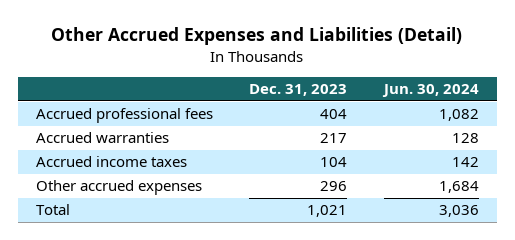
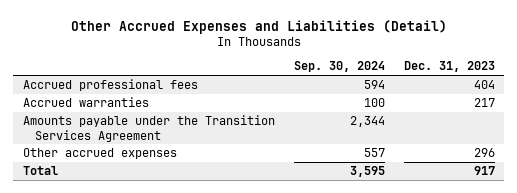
[382,84,480,98] Jun. 30, 2024 -> none
none -> [293,61,385,73] Sep. 30, 2024
[35,156,187,168] Accrued income taxes -> none
none -> [22,115,275,142] Amounts payable under the Transition Services Agreement
[307,205,348,218] 1,021 -> [473,166,495,176] 917

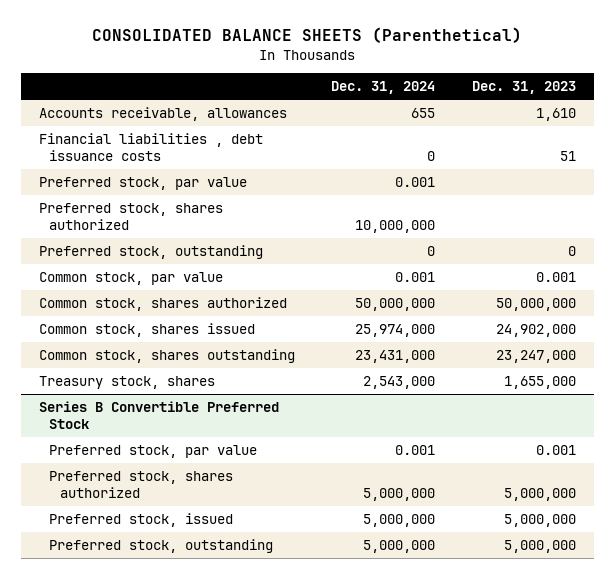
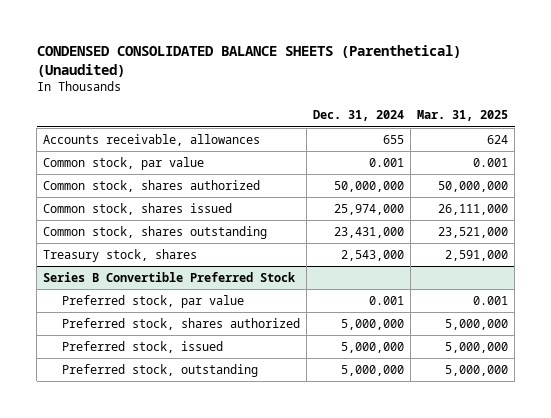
[92,27,523,44] CONSOLIDATED BALANCE SHEETS (Parenthetical) -> [36,44,461,77] CONDENSED CONSOLIDATED BALANCE SHEETS (Parenthetical) (Unaudited)
[471,80,576,94] Dec. 31, 2023 -> none
none -> [417,110,509,122] Mar. 31, 2025
[38,132,263,161] Financial liabilities , debt issuance costs -> none
[38,176,247,190] Preferred stock, par value -> none
[38,202,223,230] Preferred stock, shares authorized -> none
[38,244,263,259] Preferred stock, outstanding -> none

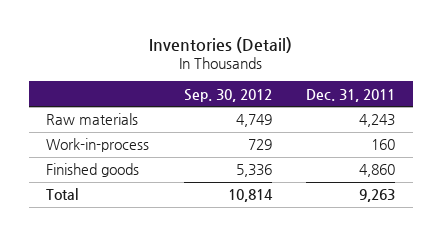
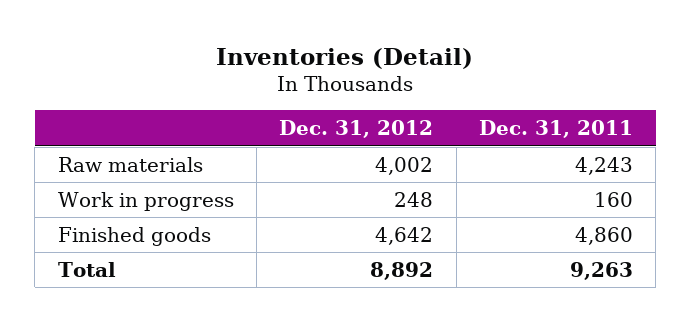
[183,88,272,102] Sep. 30, 2012 -> none
none -> [279,120,434,139] Dec. 31, 2012
[46,138,150,153] Work-in-process -> [57,191,234,211] Work in progress

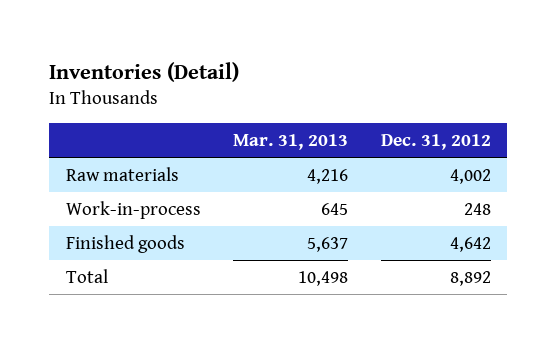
[479,120,634,139] Dec. 31, 2011 -> none
none -> [233,133,349,150] Mar. 31, 2013
[57,191,234,211] Work in progress -> [65,201,201,220] Work-in-process

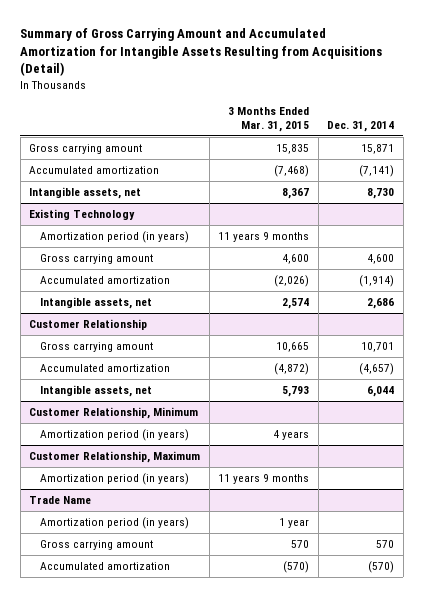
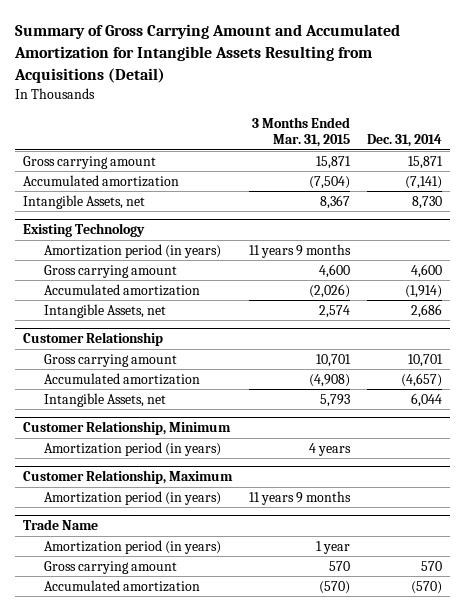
[276,143,310,154] 15,835 -> [315,155,351,169] 15,871
[274,164,310,177] (7,468) -> [308,175,350,189] (7,504)
[29,186,142,199] Intangible assets, net -> [23,194,146,209] Intangible Assets, net
[40,296,153,309] Intangible assets, net -> [43,303,166,318] Intangible Assets, net
[276,341,310,352] 10,665 -> [315,353,351,367] 10,701
[274,362,310,375] (4,872) -> [308,373,350,387] (4,908)
[40,384,153,397] Intangible assets, net -> [43,392,166,407] Intangible Assets, net

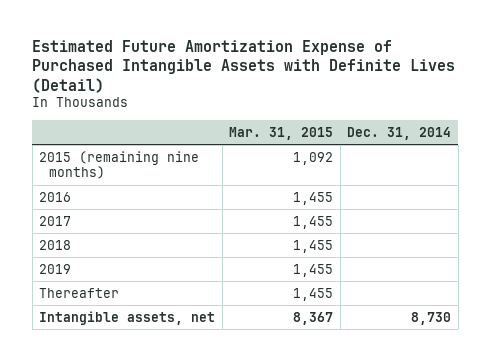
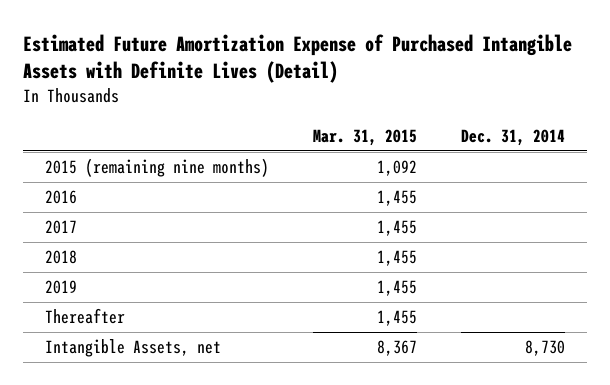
[39,310,216,325] Intangible assets, net -> [45,339,222,358] Intangible Assets, net

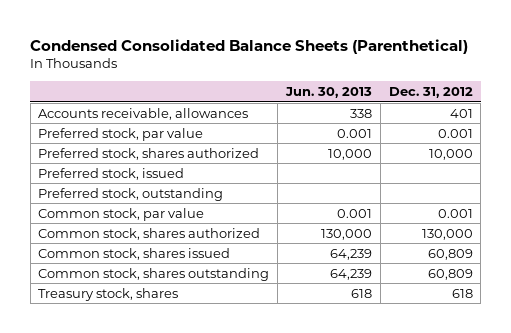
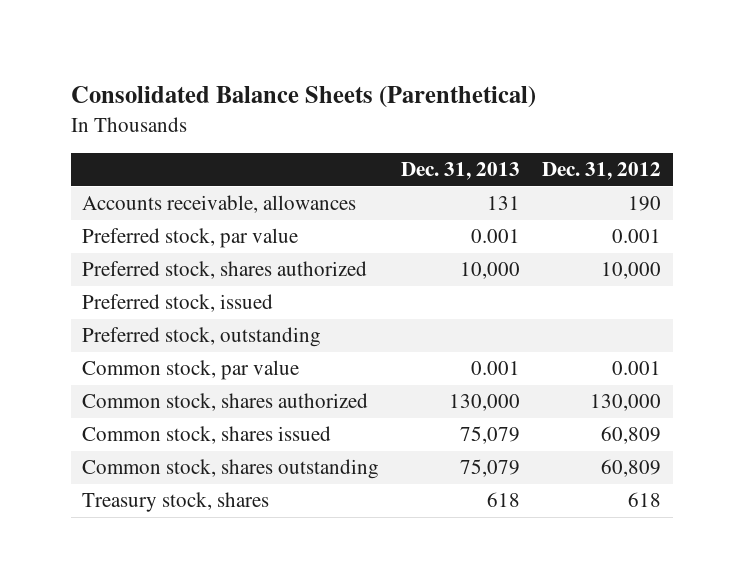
[30,38,469,54] Condensed Consolidated Balance Sheets (Parenthetical) -> [70,86,536,109] Consolidated Balance Sheets (Parenthetical)
[285,87,373,99] Jun. 30, 2013 -> none
none -> [401,162,521,181] Dec. 31, 2013
[449,108,473,118] 401 -> [628,196,662,212] 190

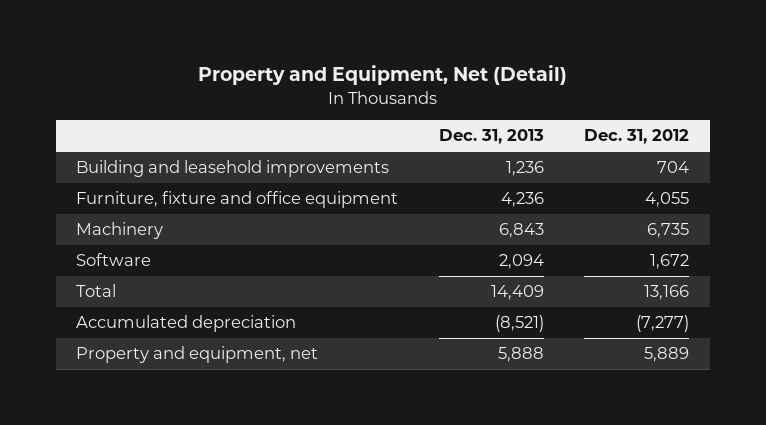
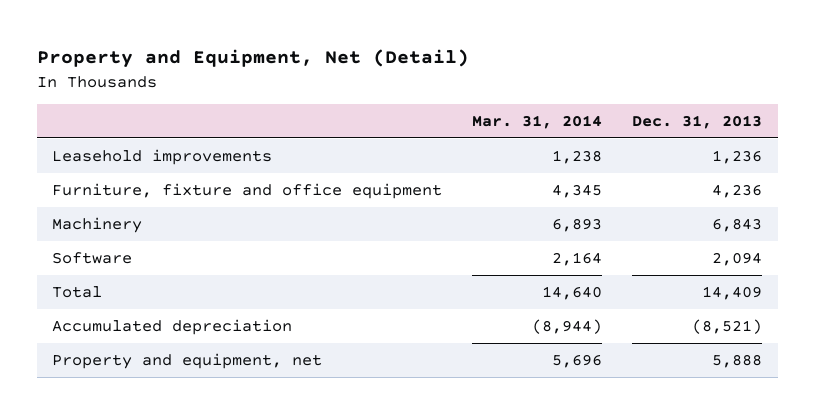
[584,129,690,145] Dec. 31, 2012 -> none
none -> [472,114,603,129] Mar. 31, 2014
[76,160,390,178] Building and leasehold improvements -> [51,149,272,166] Leasehold improvements

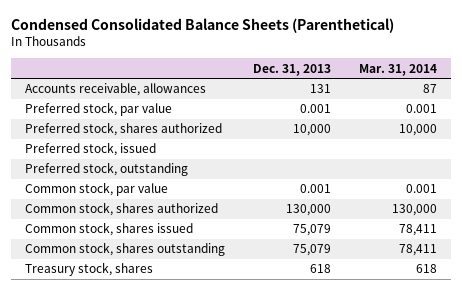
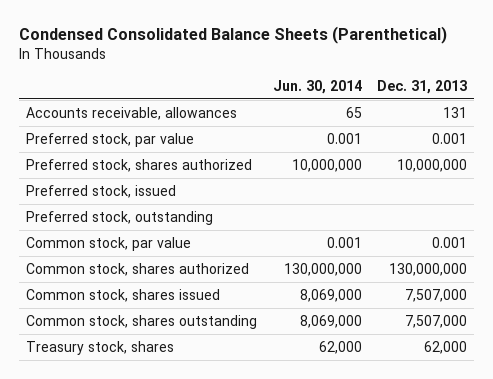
[359,63,438,76] Mar. 31, 2014 -> none
none -> [272,79,362,94] Jun. 30, 2014
[293,124,332,137] 10,000 -> [396,158,467,172] 10,000,000
[286,204,332,217] 130,000 -> [388,262,467,276] 130,000,000
[293,224,332,237] 75,079 -> [404,288,467,302] 7,507,000
[293,244,332,257] 75,079 -> [404,314,467,328] 7,507,000
[310,264,332,274] 618 -> [423,340,467,354] 62,000

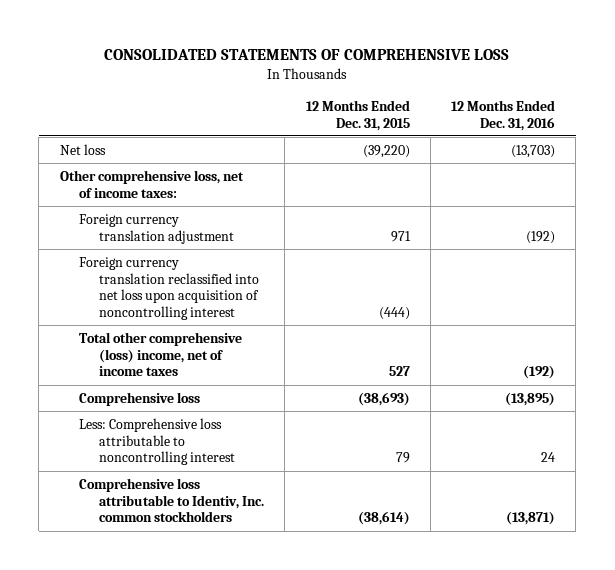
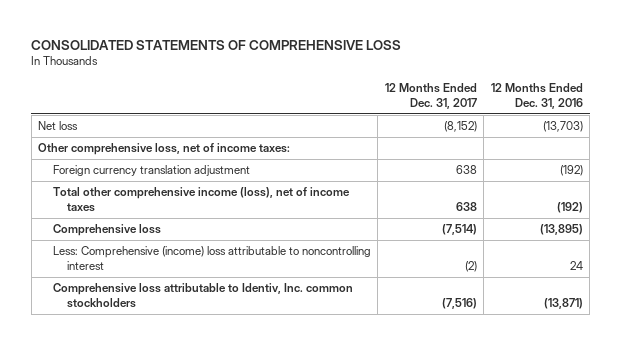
[305,99,410,131] 12 Months Ended Dec. 31, 2015 -> none
none -> [384,83,477,109] 12 Months Ended Dec. 31, 2017
[79,256,260,321] Foreign currency translation reclassified into net loss upon acquisition of noncontrolling interest -> none
[79,331,243,377] Total other comprehensive (loss) income, net of income taxes -> [52,187,350,212] Total other comprehensive income (loss), net of income taxes
[79,417,236,466] Less: Comprehensive loss attributable to noncontrolling interest -> [52,246,371,270] Less: Comprehensive (income) loss attributable to noncontrolling interest

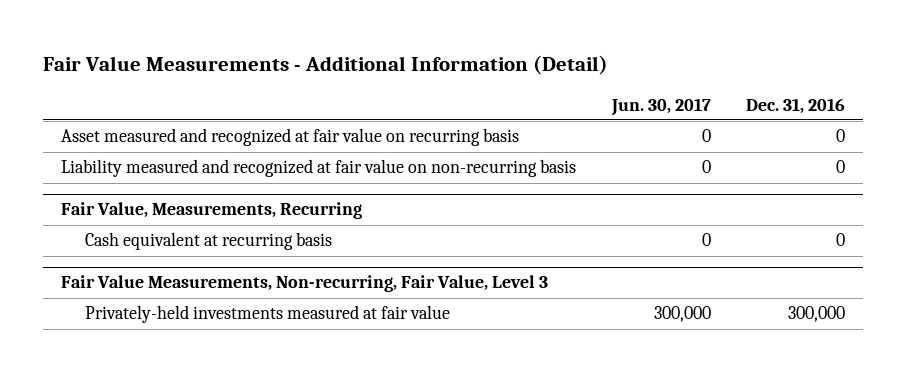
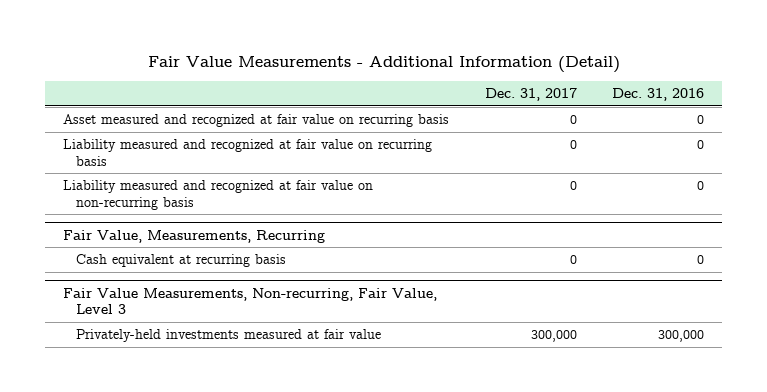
[610,97,711,116] Jun. 30, 2017 -> none
none -> [484,88,577,102] Dec. 31, 2017
none -> [63,139,433,166] Liability measured and recognized at fair value on recurring basis

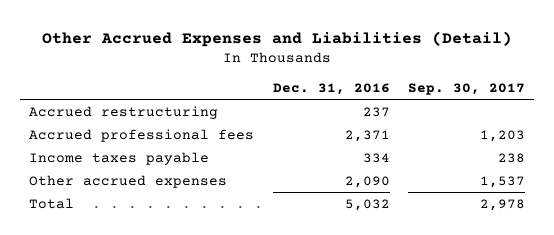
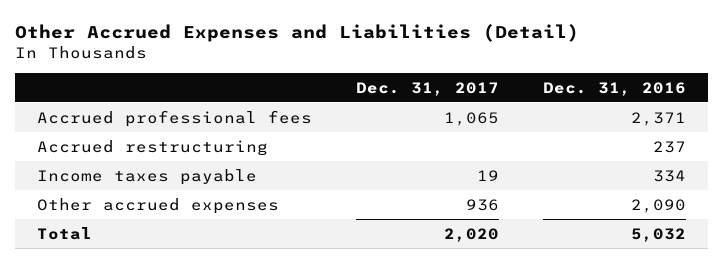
[408,83,526,96] Sep. 30, 2017 -> none
none -> [355,81,499,96] Dec. 31, 2017
[29,105,219,119] Accrued restructuring -> [36,139,268,156] Accrued restructuring

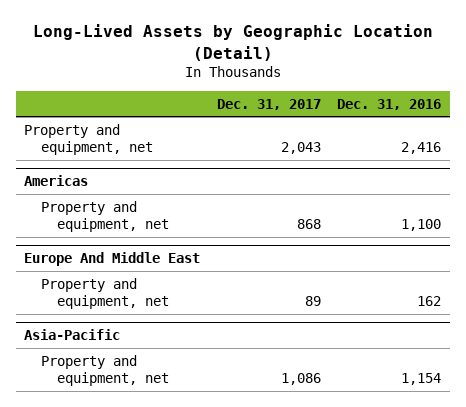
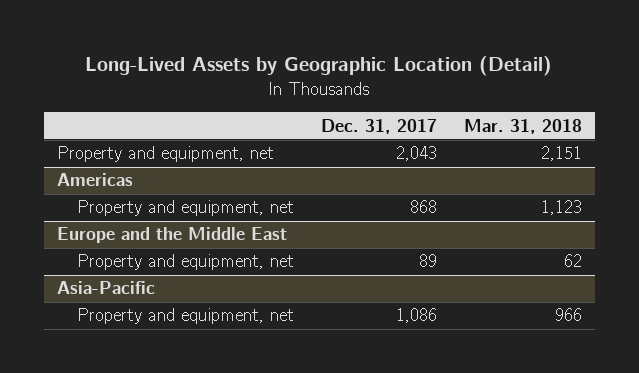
[337,98,442,110] Dec. 31, 2016 -> none
none -> [463,118,582,134] Mar. 31, 2018
[24,252,201,267] Europe And Middle East -> [57,227,288,244] Europe and the Middle East

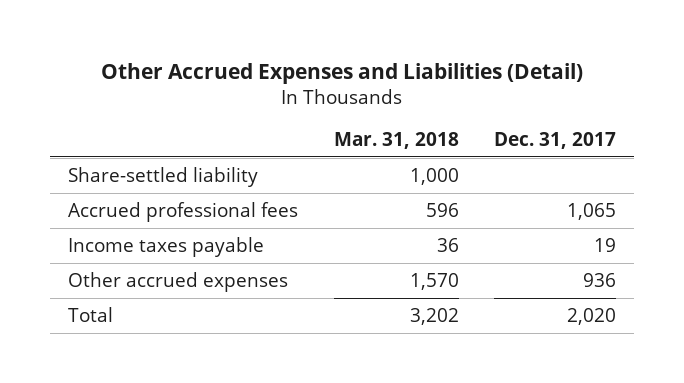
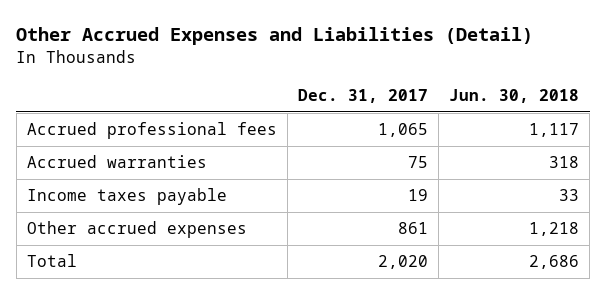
[333,132,459,150] Mar. 31, 2018 -> none
none -> [448,89,579,104] Jun. 30, 2018
[68,166,259,187] Share-settled liability -> none
none -> [26,155,207,169] Accrued warranties
[583,272,617,287] 936 -> [397,222,428,235] 861

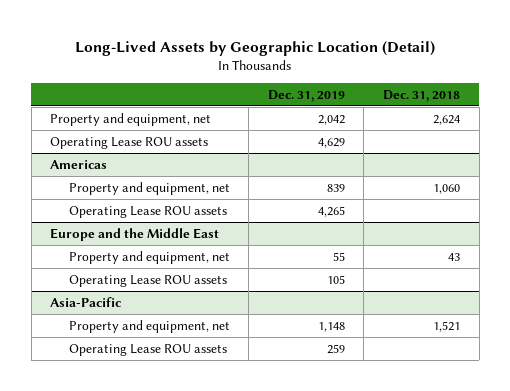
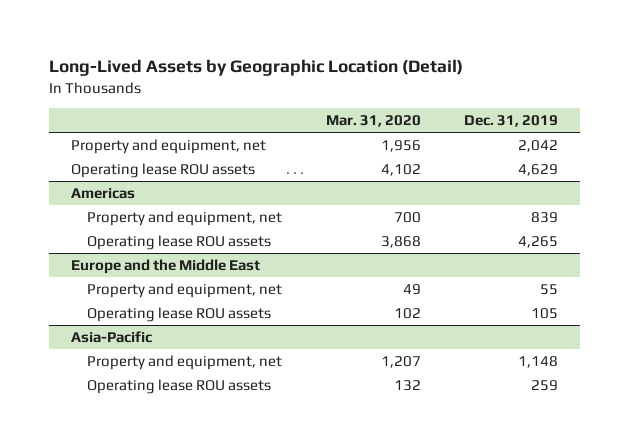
[383,89,461,102] Dec. 31, 2018 -> none
none -> [325,114,421,127] Mar. 31, 2020
[50,136,209,149] Operating Lease ROU assets -> [70,162,255,178] Operating lease ROU assets
[68,205,227,218] Operating Lease ROU assets -> [87,234,272,250] Operating lease ROU assets
[68,274,227,287] Operating Lease ROU assets -> [87,306,272,322] Operating lease ROU assets
[68,343,227,356] Operating Lease ROU assets -> [87,378,272,394] Operating lease ROU assets

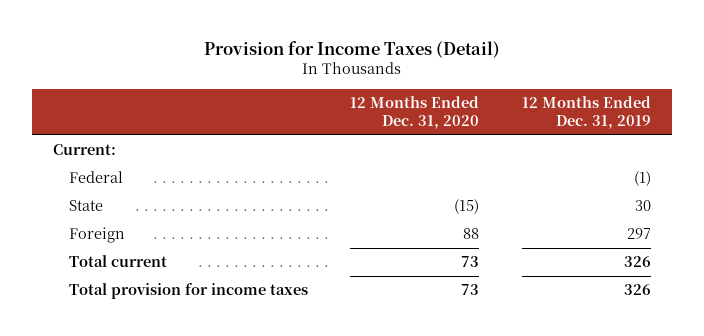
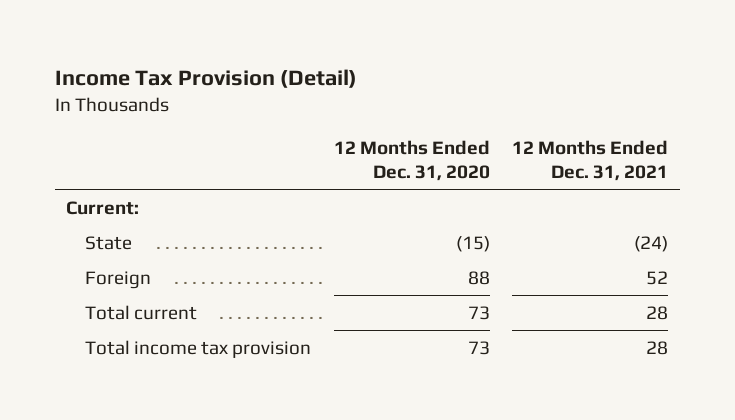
[204,40,501,58] Provision for Income Taxes (Detail) -> [54,68,357,88] Income Tax Provision (Detail)
[521,95,651,130] 12 Months Ended Dec. 31, 2019 -> none
none -> [512,139,669,182] 12 Months Ended Dec. 31, 2021
[68,171,123,184] Federal -> none
[68,283,308,300] Total provision for income taxes -> [85,339,312,358] Total income tax provision

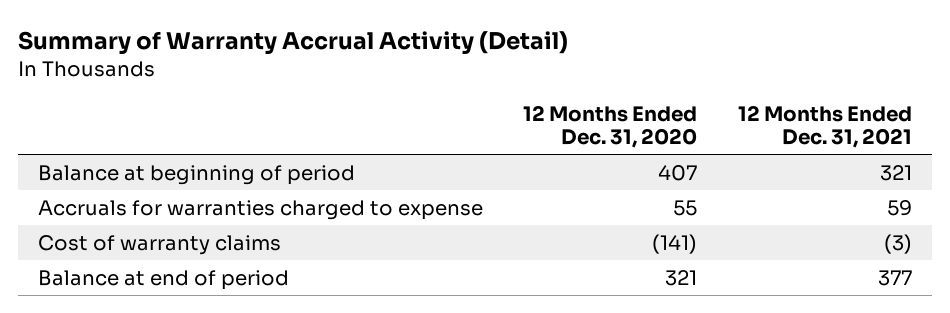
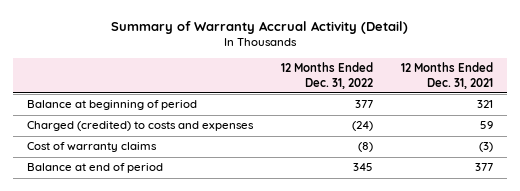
[523,104,698,149] 12 Months Ended Dec. 31, 2020 -> none
none -> [281,62,374,89] 12 Months Ended Dec. 31, 2022
[37,199,483,220] Accruals for warranties charged to expense -> none
none -> [27,121,255,132] Charged (credited) to costs and expenses

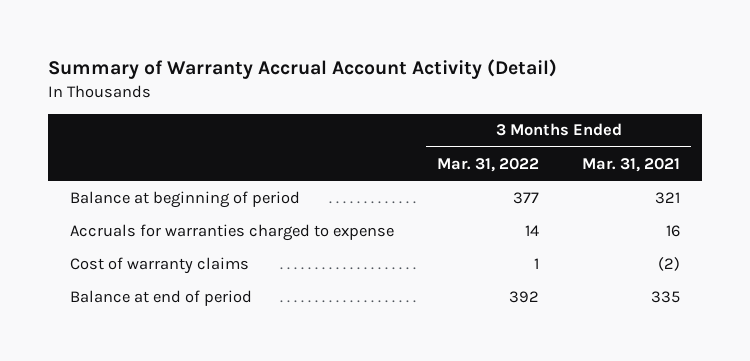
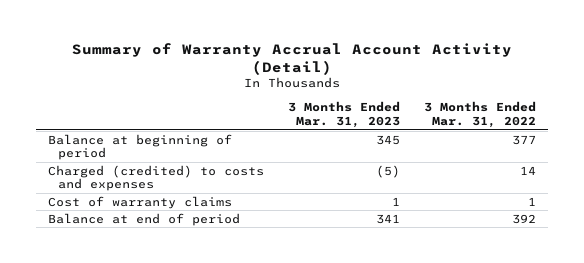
[582,157,681,172] Mar. 31, 2021 -> none
none -> [287,101,400,128] 3 Months Ended Mar. 31, 2023
[69,223,394,241] Accruals for warranties charged to expense -> none
none -> [47,164,264,192] Charged (credited) to costs and expenses

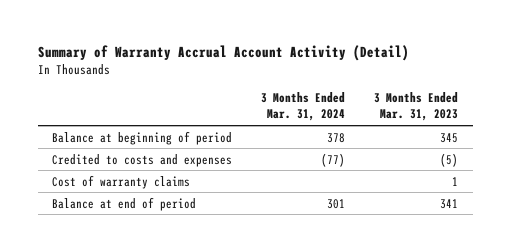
[423,101,536,128] 3 Months Ended Mar. 31, 2022 -> none
none -> [261,92,346,122] 3 Months Ended Mar. 31, 2024
[47,164,264,192] Charged (credited) to costs and expenses -> [52,153,233,167] Credited to costs and expenses

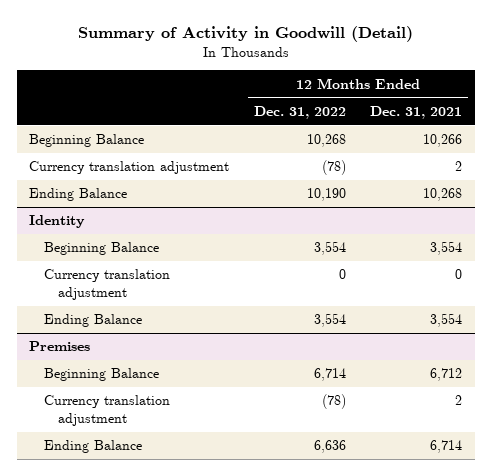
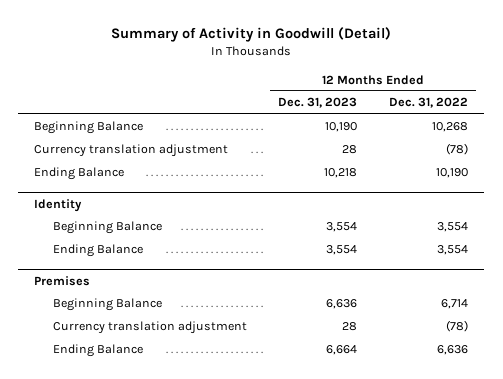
[370,105,463,119] Dec. 31, 2021 -> none
none -> [278,97,358,109] Dec. 31, 2023
[43,269,170,300] Currency translation adjustment -> none

